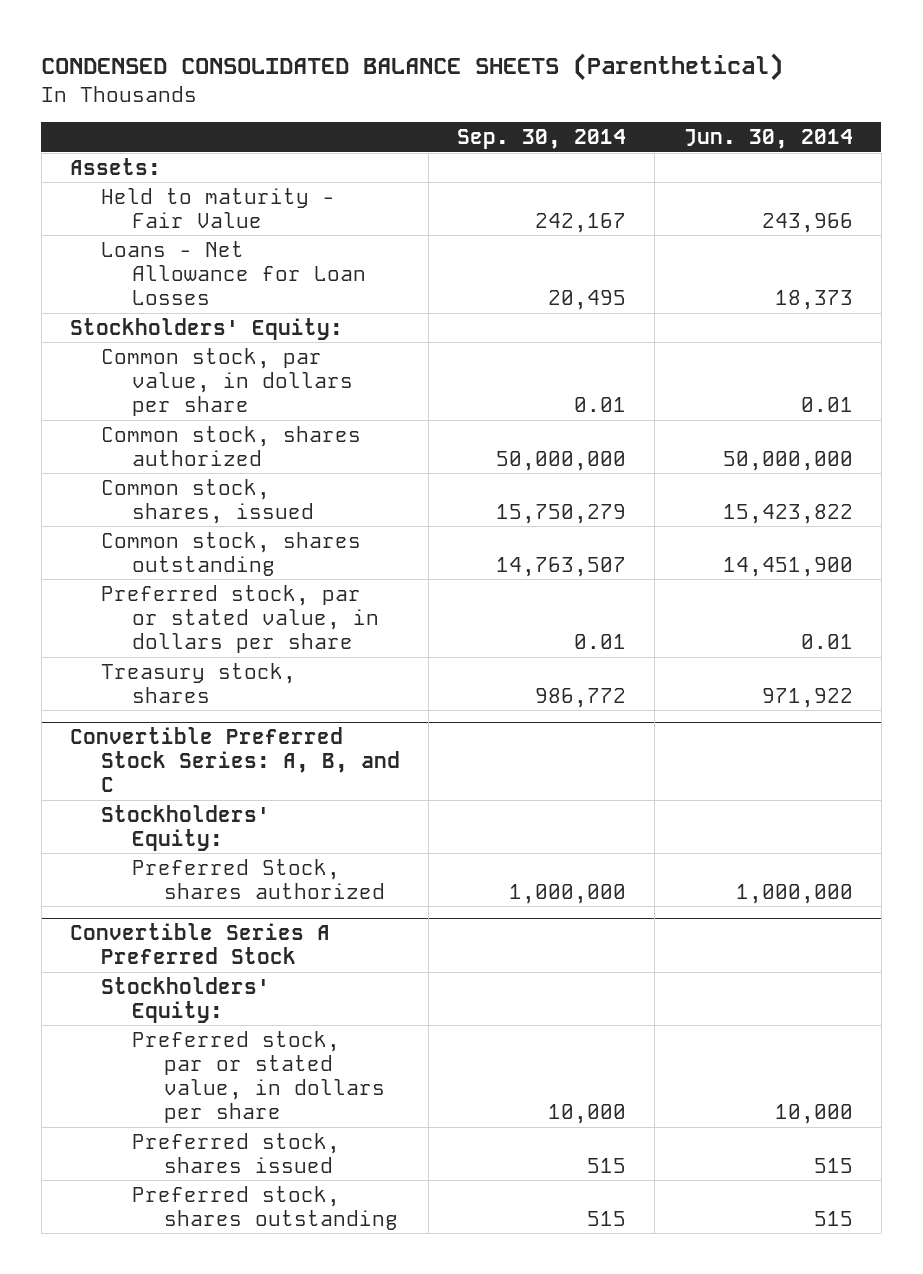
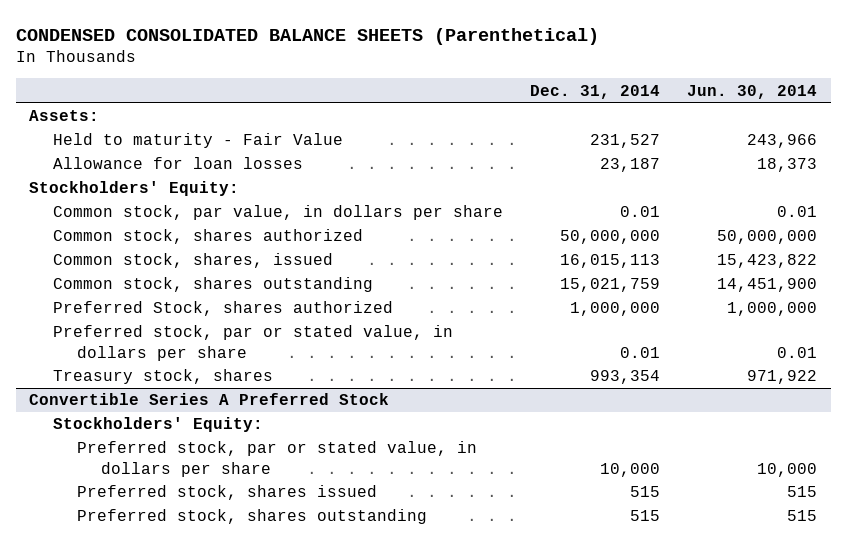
[457,129,627,150] Sep. 30, 2014 -> none
none -> [530,84,661,99] Dec. 31, 2014
[101,240,367,306] Loans - Net Allowance for Loan Losses -> [53,157,304,170] Allowance for loan losses
none -> [53,301,394,317] Preferred Stock, shares authorized
[69,727,401,793] Convertible Preferred Stock Series: A, B, and C -> none
[101,804,271,852] Stockholders' Equity: -> none
[132,858,385,900] Preferred Stock, shares authorized -> none

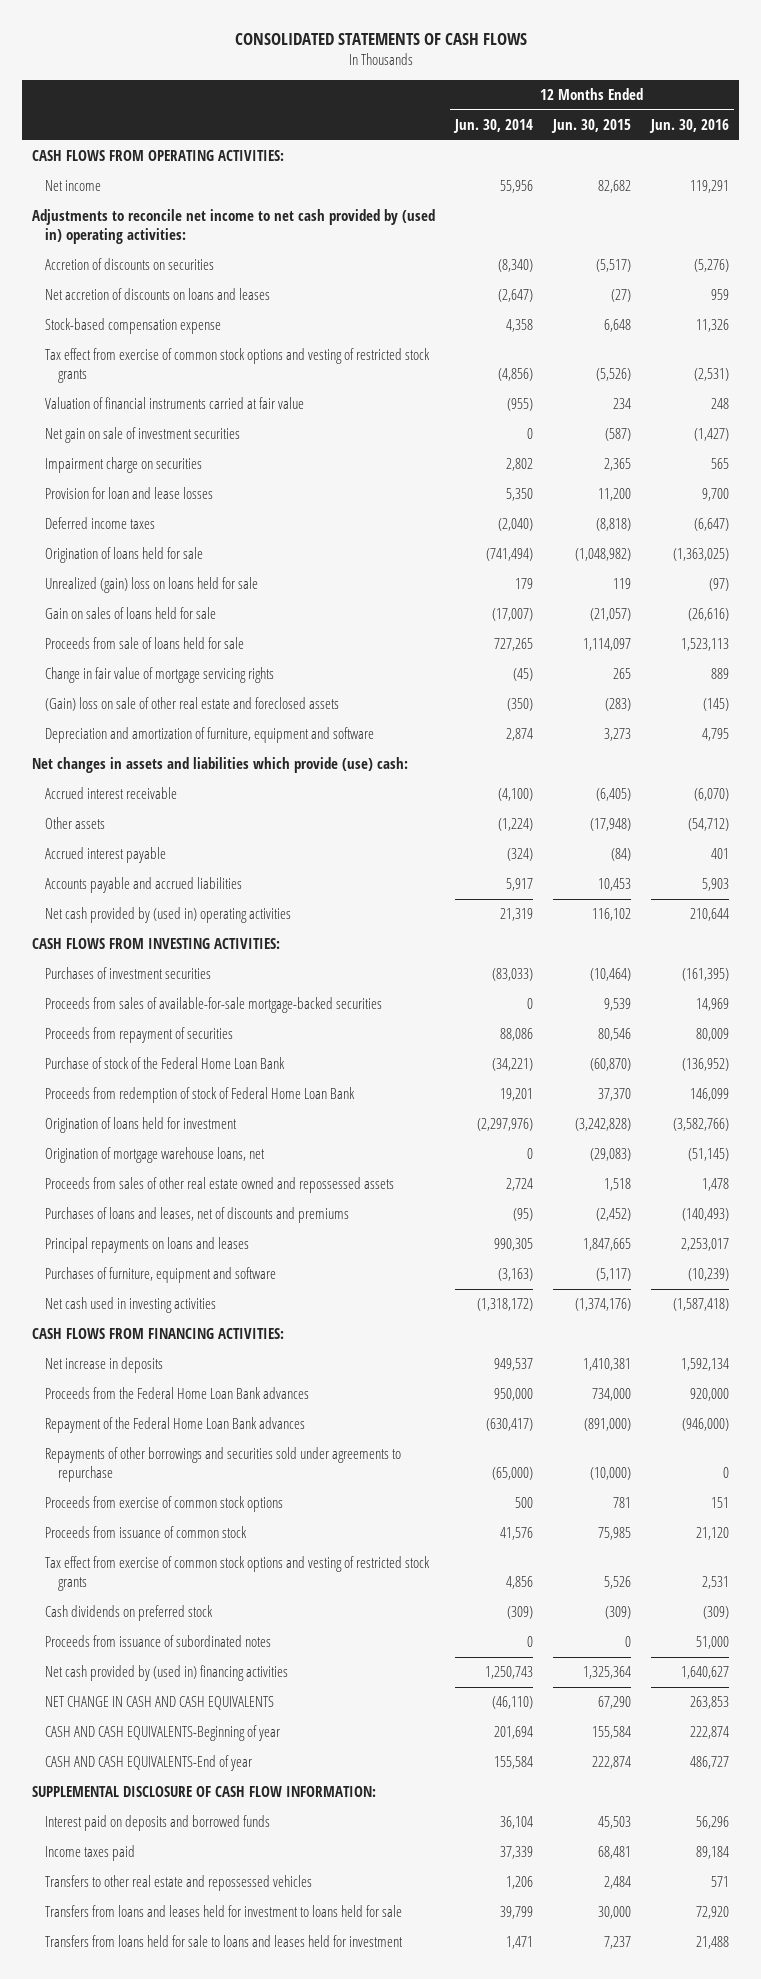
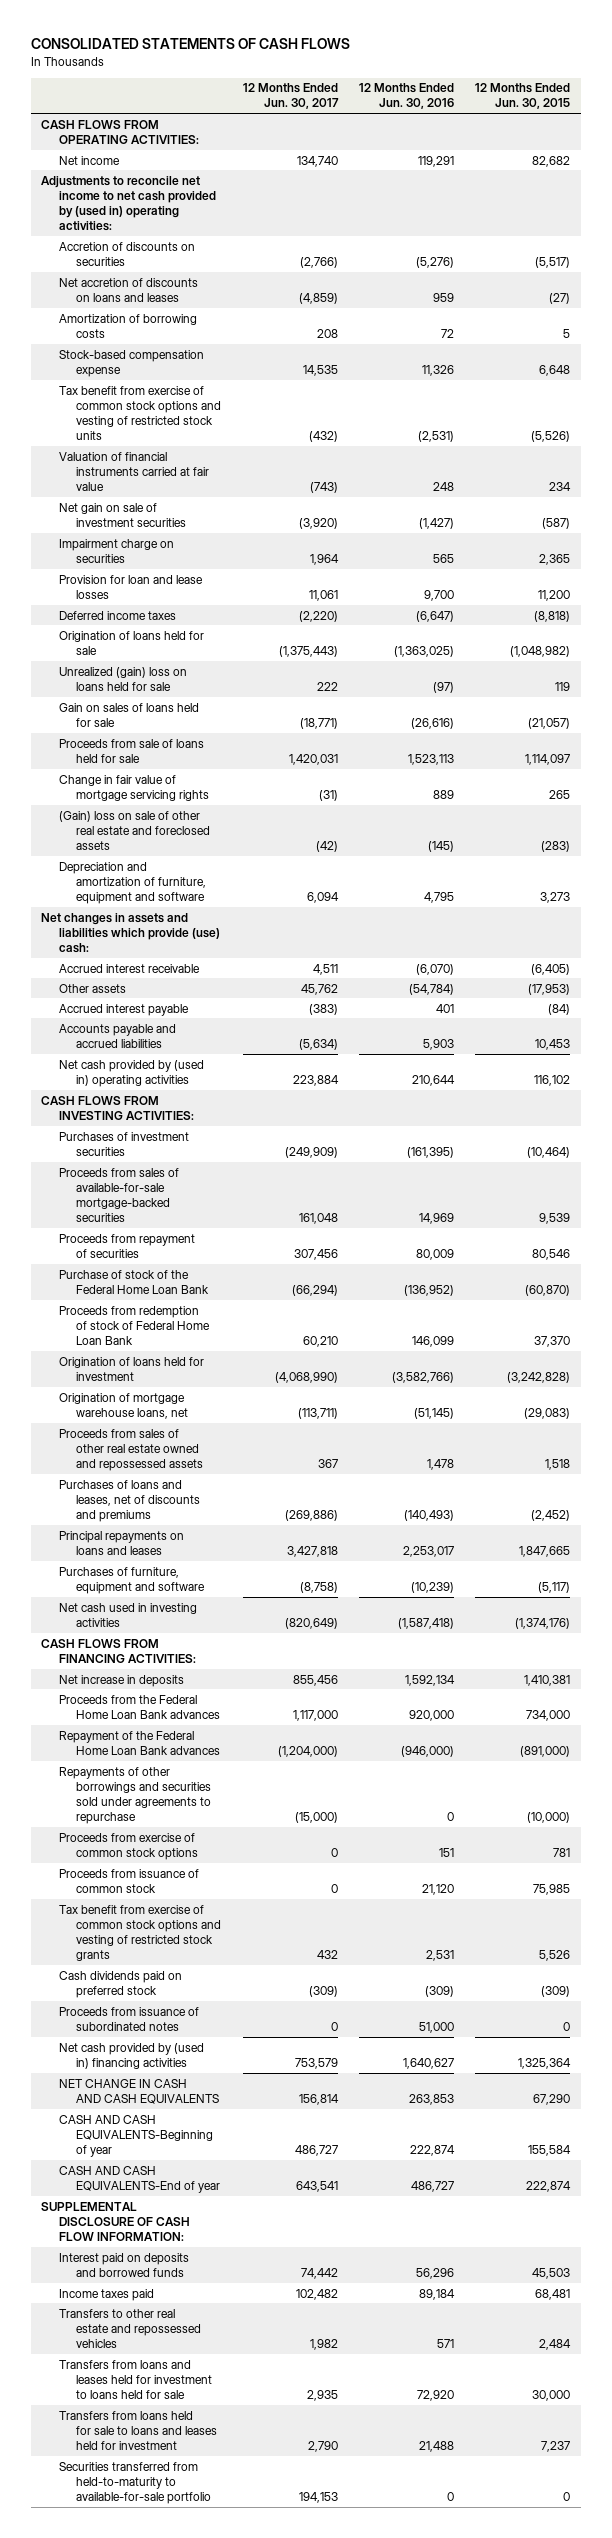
[452,118,533,133] Jun. 30, 2014 -> none
none -> [242,83,339,110] 12 Months Ended Jun. 30, 2017
none -> [58,313,197,338] Amortization of borrowing costs
[45,348,431,383] Tax effect from exercise of common stock options and vesting of restricted stock grants -> [58,385,222,441] Tax benefit from exercise of common stock options and vesting of restricted stock units
[590,818,632,832] (17,948) -> [528,983,571,995] (17,953)
[688,818,730,832] (54,712) -> [408,983,454,995] (54,784)
[45,1556,431,1591] Tax effect from exercise of common stock options and vesting of restricted stock grants -> [58,1904,222,1962] Tax benefit from exercise of common stock options and vesting of restricted stock grants
[45,1605,214,1622] Cash dividends on preferred stock -> [58,1970,182,1998] Cash dividends paid on preferred stock
none -> [58,2461,212,2504] Securities transferred from held-to-maturity to available-for-sale portfolio

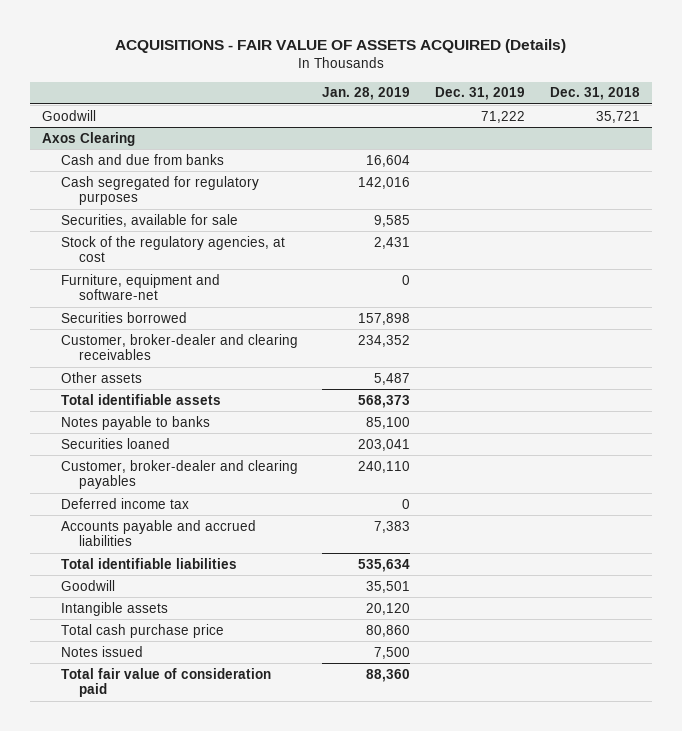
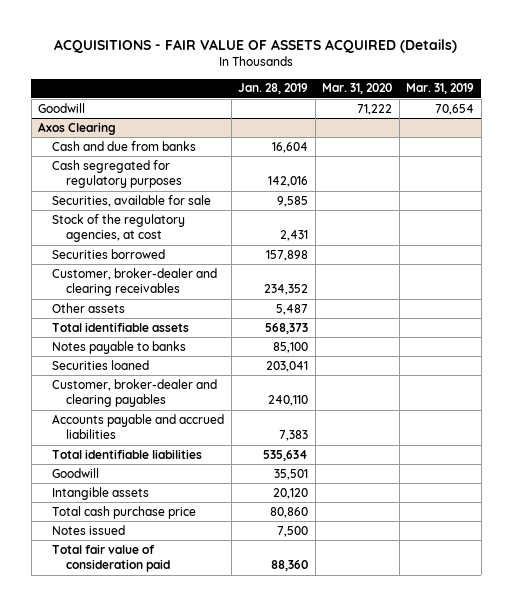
[435,87,526,101] Dec. 31, 2019 -> none
[550,87,641,101] Dec. 31, 2018 -> none
none -> [322,83,393,95] Mar. 31, 2020
none -> [406,83,475,95] Mar. 31, 2019
[60,273,220,301] Furniture, equipment and software-net -> none
[60,497,189,509] Deferred income tax -> none

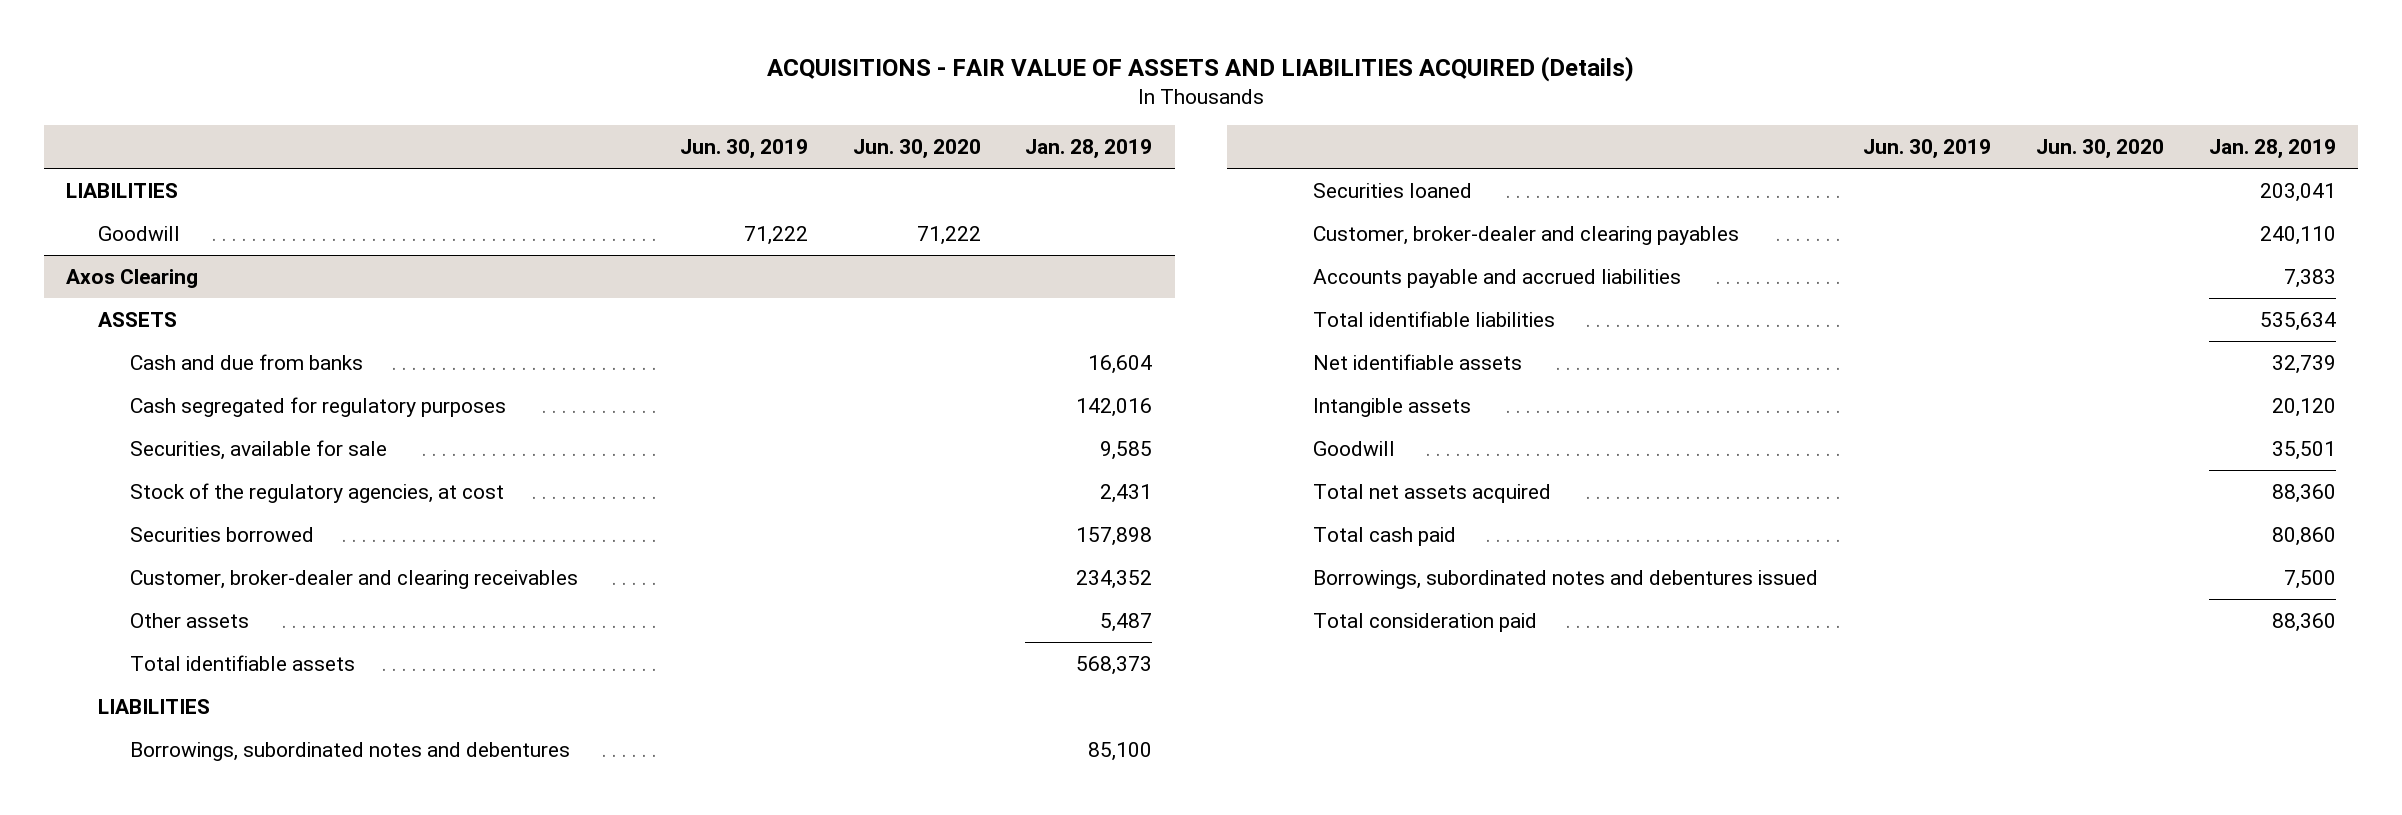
[54,39,458,54] ACQUISITIONS - FAIR VALUE OF ASSETS ACQUIRED (Details) -> [766,56,1634,83] ACQUISITIONS - FAIR VALUE OF ASSETS AND LIABILITIES ACQUIRED (Details)
[322,83,393,95] Mar. 31, 2020 -> none
[406,83,475,95] Mar. 31, 2019 -> none
none -> [679,139,808,160] Jun. 30, 2019
none -> [852,139,981,160] Jun. 30, 2020
none -> [66,182,179,198] LIABILITIES
none -> [98,311,178,327] ASSETS
none -> [98,698,211,714] LIABILITIES
[52,340,187,354] Notes payable to banks -> [130,741,571,761] Borrowings, subordinated notes and debentures
none -> [1313,353,1523,370] Net identifiable assets
[52,467,100,478] Goodwill -> [1313,440,1396,456] Goodwill
none -> [1313,483,1552,503] Total net assets acquired
[52,505,197,519] Total cash purchase price -> [1313,526,1457,546] Total cash paid
[52,524,126,535] Notes issued -> [1313,569,1819,589] Borrowings, subordinated notes and debentures issued
[52,543,171,573] Total fair value of consideration paid -> [1313,612,1538,632] Total consideration paid

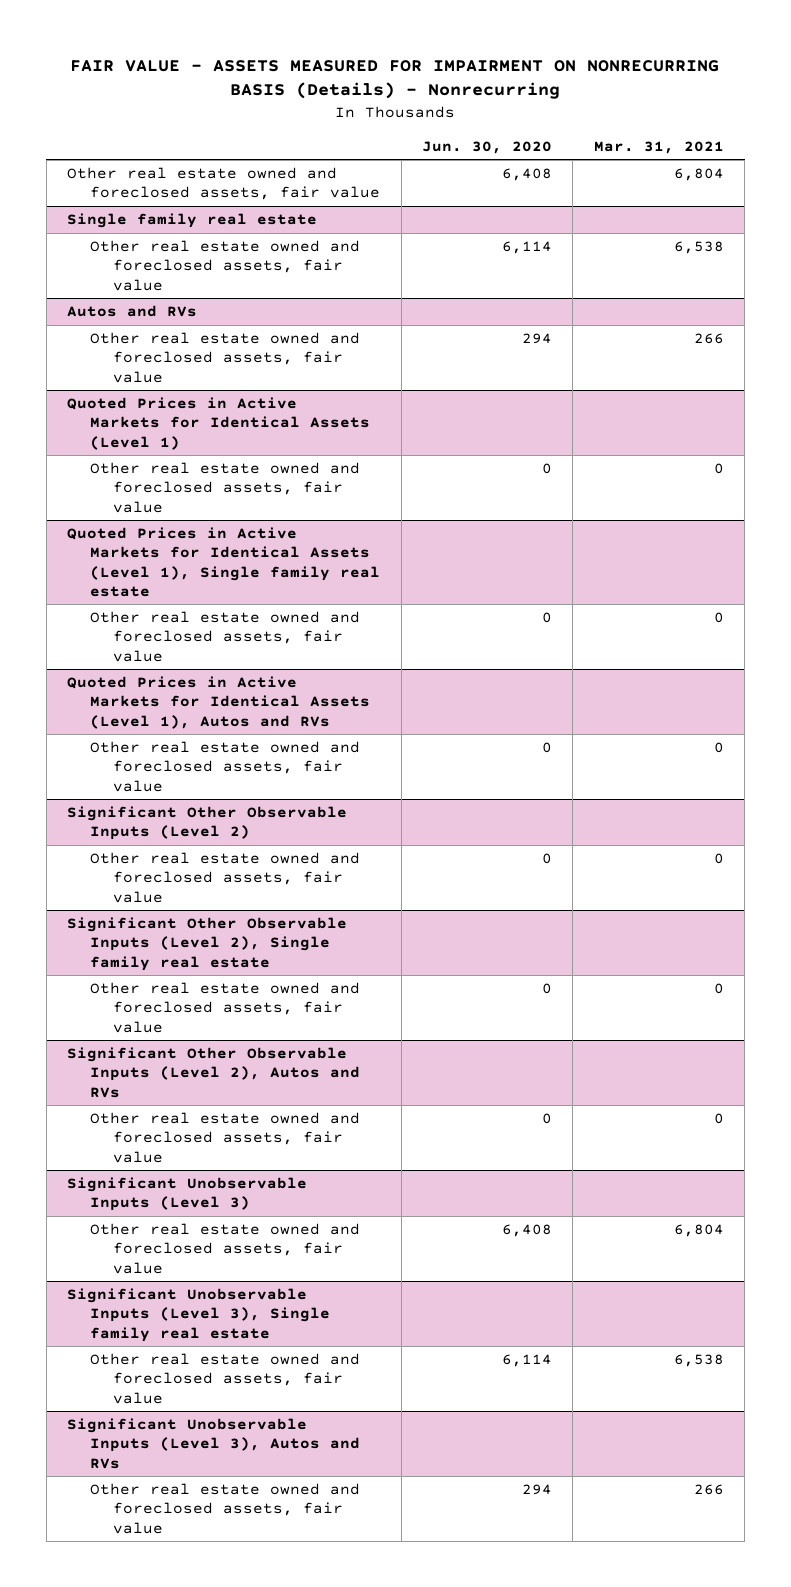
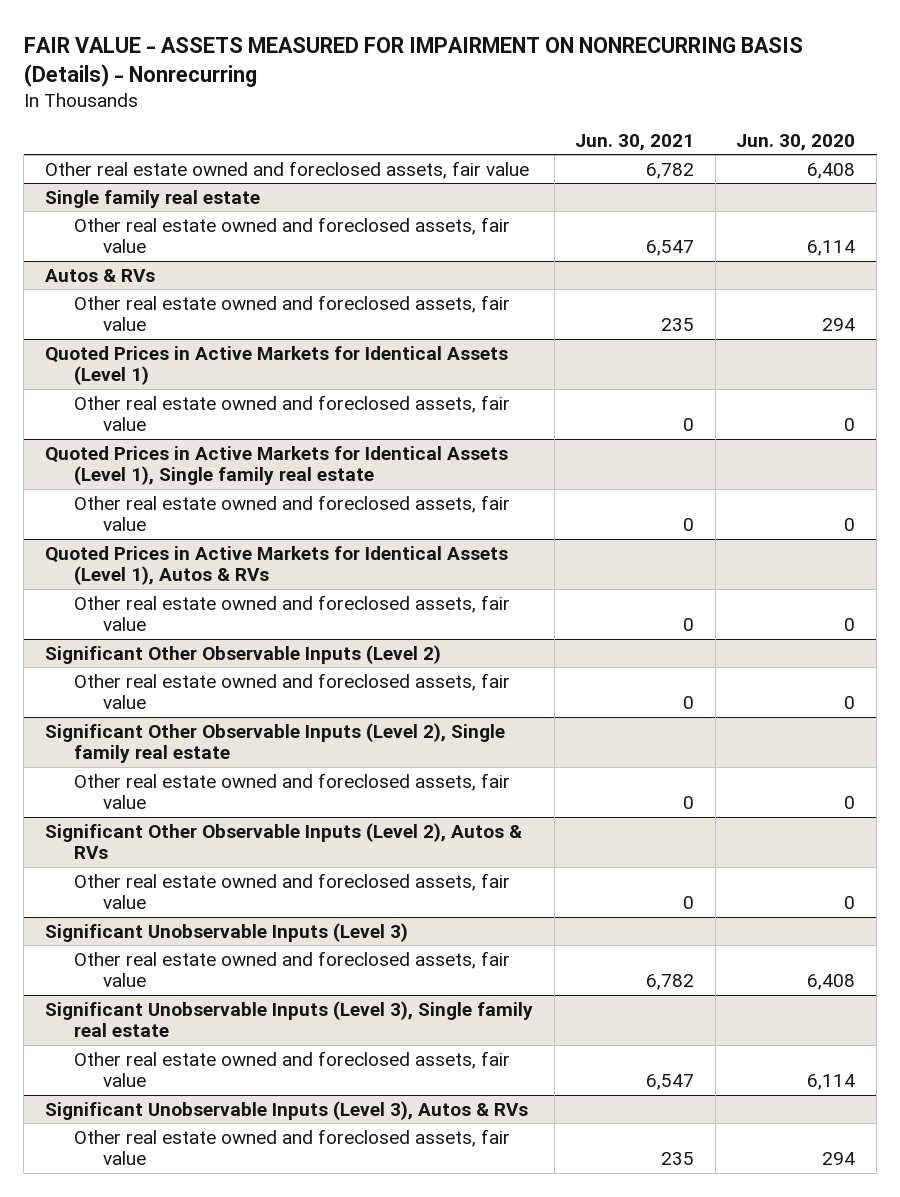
[593,140,724,154] Mar. 31, 2021 -> none
none -> [575,133,695,151] Jun. 30, 2021
[67,304,198,317] Autos and RVs -> [44,268,155,282] Autos & RVs
[67,675,371,729] Quoted Prices in Active Markets for Identical Assets (Level 1), Autos and RVs -> [44,545,508,586] Quoted Prices in Active Markets for Identical Assets (Level 1), Autos & RVs
[67,1046,361,1098] Significant Other Observable Inputs (Level 2), Autos and RVs -> [44,822,522,860] Significant Other Observable Inputs (Level 2), Autos & RVs
[67,1417,361,1469] Significant Unobservable Inputs (Level 3), Autos and RVs -> [44,1100,528,1120] Significant Unobservable Inputs (Level 3), Autos & RVs

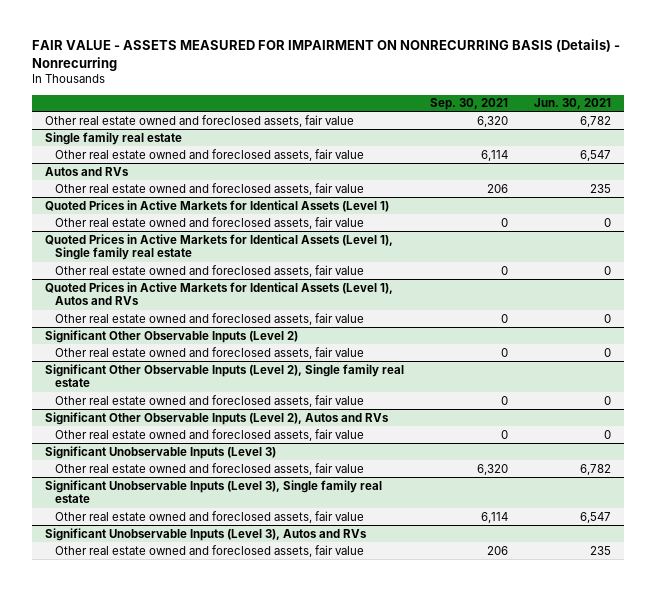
[736,133,856,151] Jun. 30, 2020 -> none
none -> [430,98,509,111] Sep. 30, 2021
[44,268,155,282] Autos & RVs -> [45,166,130,176] Autos and RVs
[44,545,508,586] Quoted Prices in Active Markets for Identical Assets (Level 1), Autos & RVs -> [45,281,394,306] Quoted Prices in Active Markets for Identical Assets (Level 1), Autos and RVs
[44,822,522,860] Significant Other Observable Inputs (Level 2), Autos & RVs -> [45,411,390,425] Significant Other Observable Inputs (Level 2), Autos and RVs
[44,1100,528,1120] Significant Unobservable Inputs (Level 3), Autos & RVs -> [45,527,368,541] Significant Unobservable Inputs (Level 3), Autos and RVs

